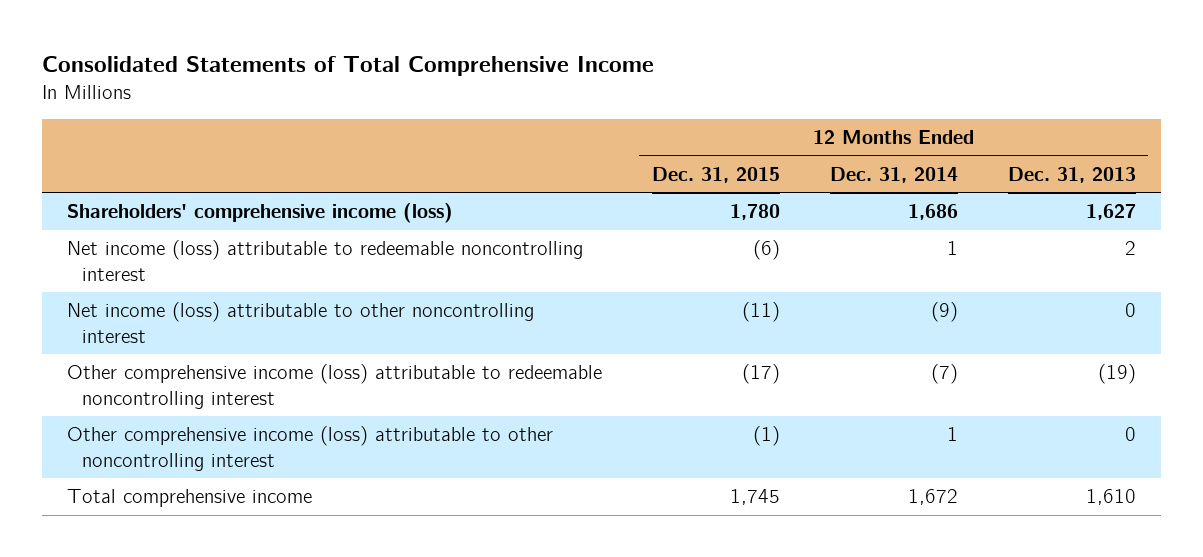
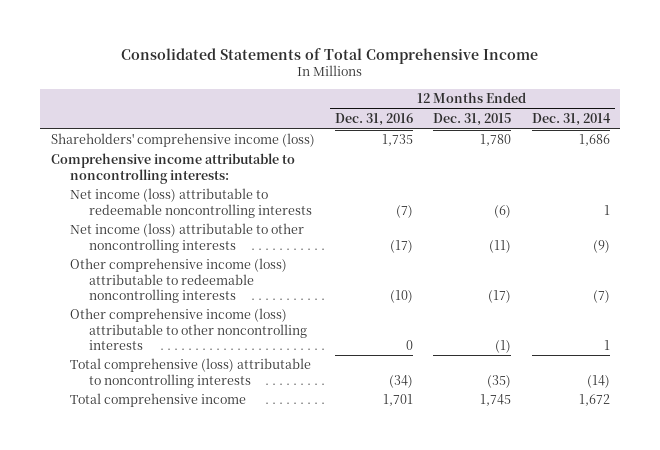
[1007,166,1136,183] Dec. 31, 2013 -> none
none -> [335,113,414,127] Dec. 31, 2016
none -> [50,153,295,184] Comprehensive income attributable to noncontrolling interests:
[66,240,583,281] Net income (loss) attributable to redeemable noncontrolling interest -> [69,188,312,218] Net income (loss) attributable to redeemable noncontrolling interests
[66,302,534,343] Net income (loss) attributable to other noncontrolling interest -> [69,223,304,253] Net income (loss) attributable to other noncontrolling interests
[66,364,602,409] Other comprehensive income (loss) attributable to redeemable noncontrolling interest -> [69,258,287,303] Other comprehensive income (loss) attributable to redeemable noncontrolling interests
[66,426,553,471] Other comprehensive income (loss) attributable to other noncontrolling interest -> [69,308,307,350] Other comprehensive income (loss) attributable to other noncontrolling interests
none -> [69,358,311,388] Total comprehensive (loss) attributable to noncontrolling interests

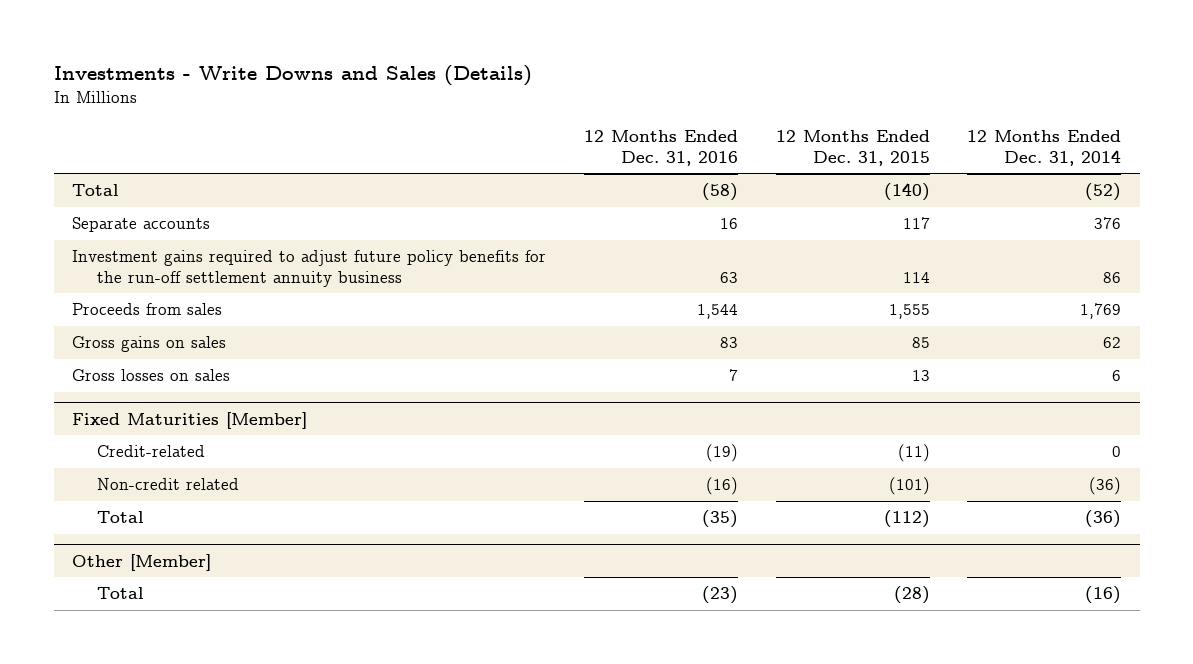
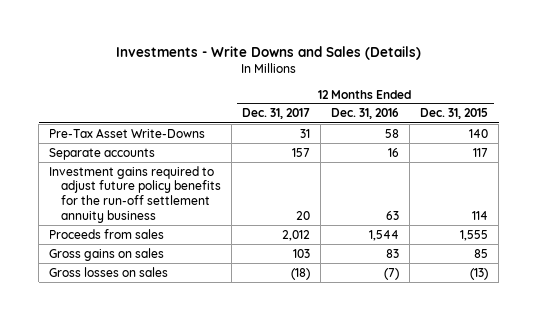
[967,130,1122,166] 12 Months Ended Dec. 31, 2014 -> none
none -> [241,108,310,120] Dec. 31, 2017
[72,184,120,197] Total -> none
none -> [49,127,206,138] Pre-Tax Asset Write-Downs
[72,411,308,429] Fixed Maturities [Member] -> none
[97,445,206,458] Credit-related -> none
[97,478,240,491] Non-credit related -> none
[97,511,145,524] Total -> none
[72,553,212,571] Other [Member] -> none
[97,587,145,600] Total -> none
[728,369,738,382] 7 -> [384,267,400,280] (7)
[911,370,930,382] 13 -> [470,267,489,280] (13)

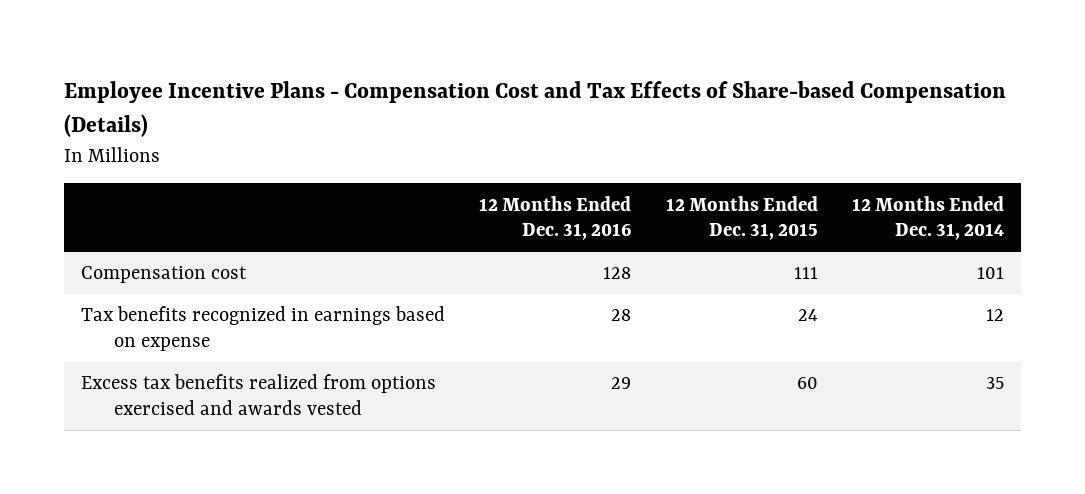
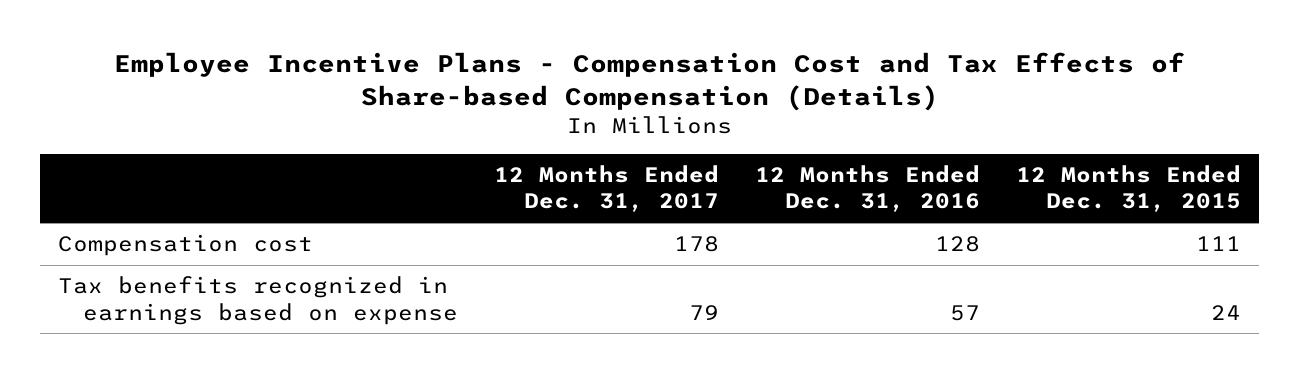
[851,195,1004,241] 12 Months Ended Dec. 31, 2014 -> none
none -> [494,165,720,213] 12 Months Ended Dec. 31, 2017
[81,374,437,416] Excess tax benefits realized from options exercised and awards vested -> none
[611,309,632,322] 28 -> [950,304,981,321] 57

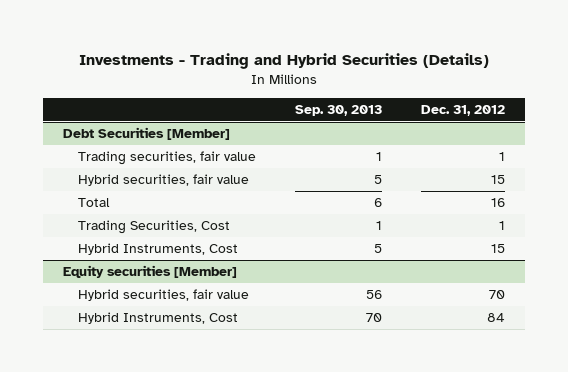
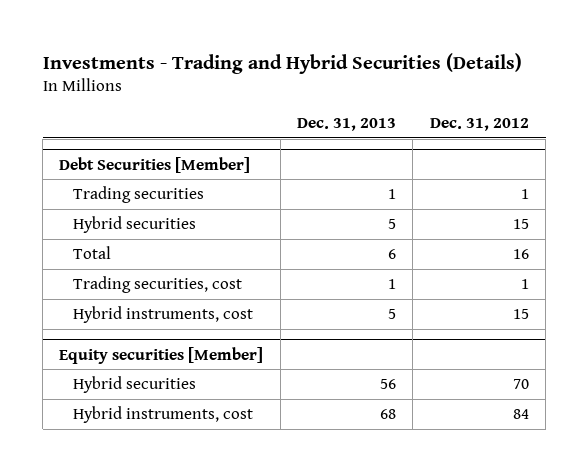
[295,105,383,117] Sep. 30, 2013 -> none
none -> [297,118,397,132] Dec. 31, 2013
[78,151,257,166] Trading securities, fair value -> [73,186,205,204] Trading securities
[78,174,250,187] Hybrid securities, fair value -> [73,216,197,234] Hybrid securities
[78,220,231,235] Trading Securities, Cost -> [73,276,243,294] Trading securities, cost
[78,243,239,256] Hybrid Instruments, Cost -> [73,306,254,324] Hybrid instruments, cost
[78,289,250,302] Hybrid securities, fair value -> [73,376,197,394] Hybrid securities
[78,312,239,325] Hybrid Instruments, Cost -> [73,406,254,424] Hybrid instruments, cost

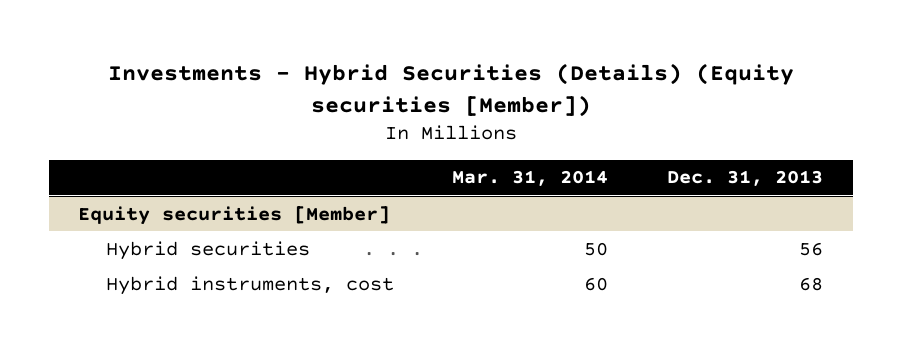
[42,52,522,74] Investments - Trading and Hybrid Securities (Details) -> [107,63,794,117] Investments - Hybrid Securities (Details) (Equity securities [Member])
[429,118,529,132] Dec. 31, 2012 -> none
none -> [452,170,609,187] Mar. 31, 2014
[59,156,251,173] Debt Securities [Member] -> none
[73,186,205,204] Trading securities -> none
[73,216,197,234] Hybrid securities -> none
[73,246,112,260] Total -> none
[73,276,243,294] Trading securities, cost -> none
[73,306,254,324] Hybrid instruments, cost -> none

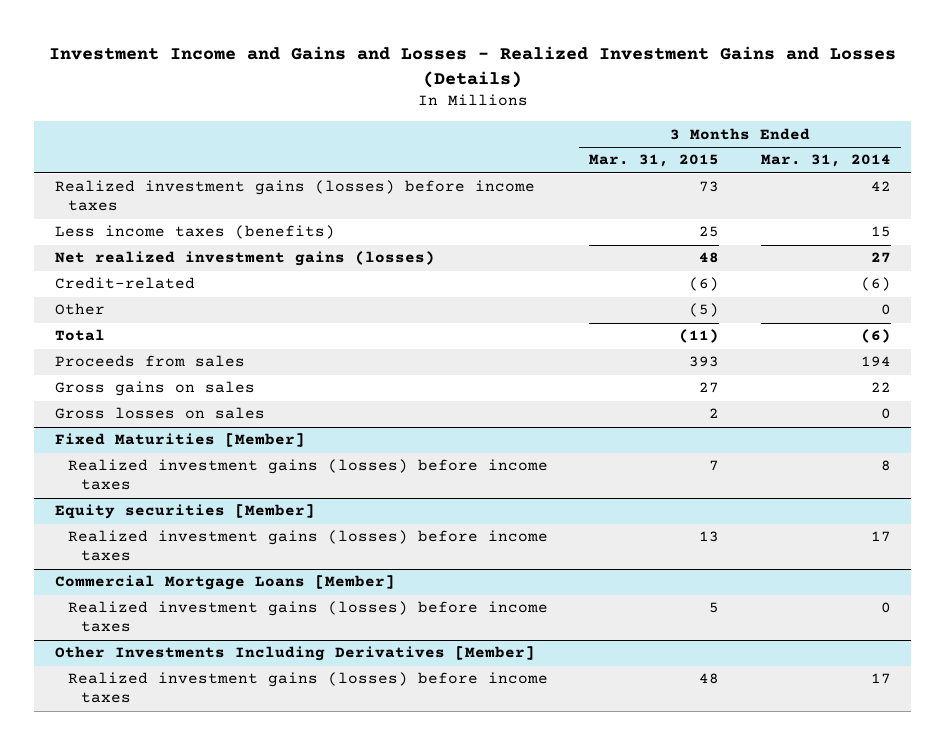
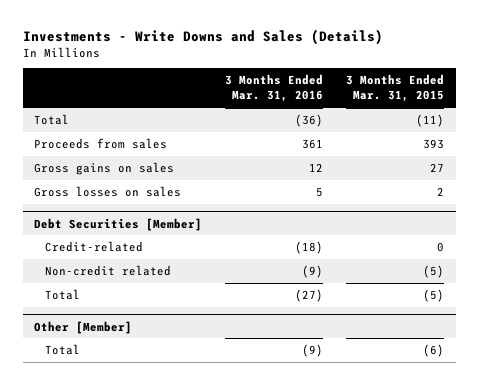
[48,46,896,88] Investment Income and Gains and Losses - Realized Investment Gains and Losses (Details) -> [22,28,383,45] Investments - Write Downs and Sales (Details)
[760,154,891,168] Mar. 31, 2014 -> none
none -> [225,74,324,103] 3 Months Ended Mar. 31, 2016
[54,180,535,212] Realized investment gains (losses) before income taxes -> none
[54,225,335,240] Less income taxes (benefits) -> none
[54,251,435,267] Net realized investment gains (losses) -> none
[54,277,195,290] Credit-related -> none
[54,303,105,316] Other -> none
[67,459,548,491] Realized investment gains (losses) before income taxes -> none
[54,504,315,520] Equity securities [Member] -> none
[67,530,548,562] Realized investment gains (losses) before income taxes -> none
[54,575,395,591] Commercial Mortgage Loans [Member] -> none
[67,601,548,633] Realized investment gains (losses) before income taxes -> none
[54,646,535,662] Other Investments Including Derivatives [Member] -> none
[67,672,548,704] Realized investment gains (losses) before income taxes -> none
[54,433,305,448] Fixed Maturities [Member] -> [34,217,203,231] Debt Securities [Member]
none -> [44,241,143,253] Credit-related
none -> [44,265,171,277] Non-credit related
none -> [44,289,80,301] Total
none -> [34,320,133,334] Other [Member]
none -> [44,344,80,356] Total

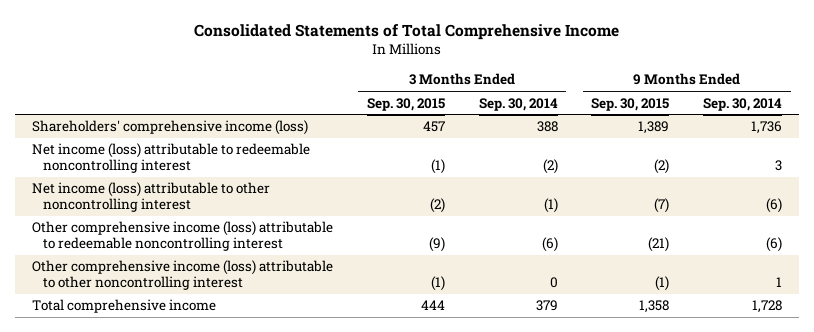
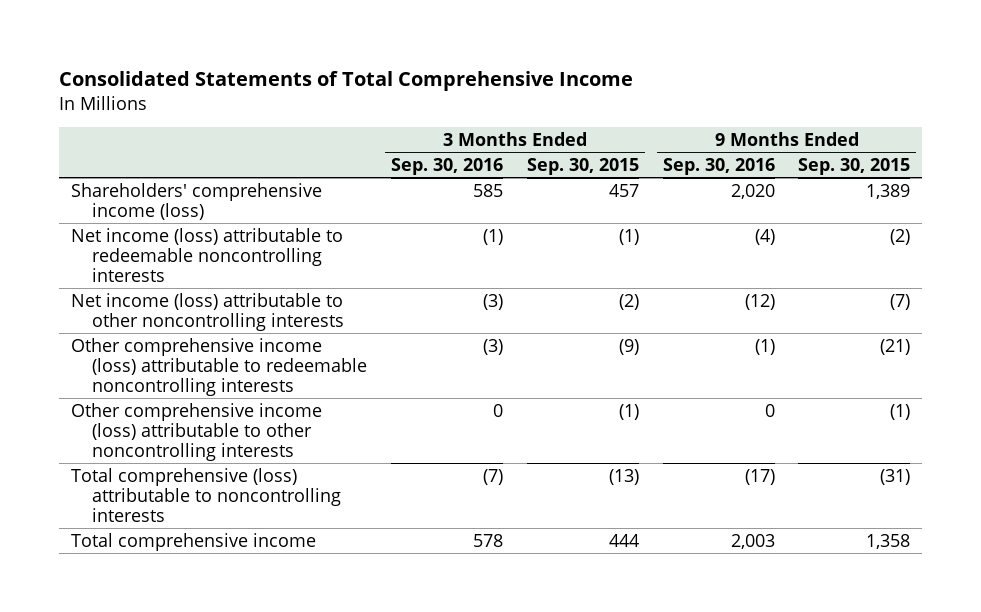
[478,97,558,111] Sep. 30, 2014 -> none
[703,97,783,111] Sep. 30, 2014 -> none
none -> [391,158,504,176] Sep. 30, 2016
none -> [662,158,775,176] Sep. 30, 2016
[32,143,311,174] Net income (loss) attributable to redeemable noncontrolling interest -> [70,227,343,283] Net income (loss) attributable to redeemable noncontrolling interests
[32,182,271,213] Net income (loss) attributable to other noncontrolling interest -> [70,292,345,331] Net income (loss) attributable to other noncontrolling interests
[32,221,334,252] Other comprehensive income (loss) attributable to redeemable noncontrolling interest -> [70,337,368,397] Other comprehensive income (loss) attributable to redeemable noncontrolling interests
[32,260,334,291] Other comprehensive income (loss) attributable to other noncontrolling interest -> [70,402,322,462] Other comprehensive income (loss) attributable to other noncontrolling interests
none -> [70,467,342,523] Total comprehensive (loss) attributable to noncontrolling interests

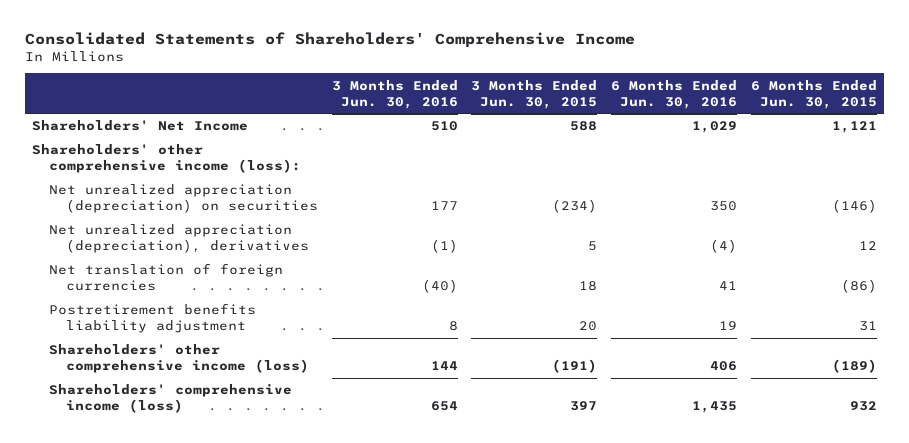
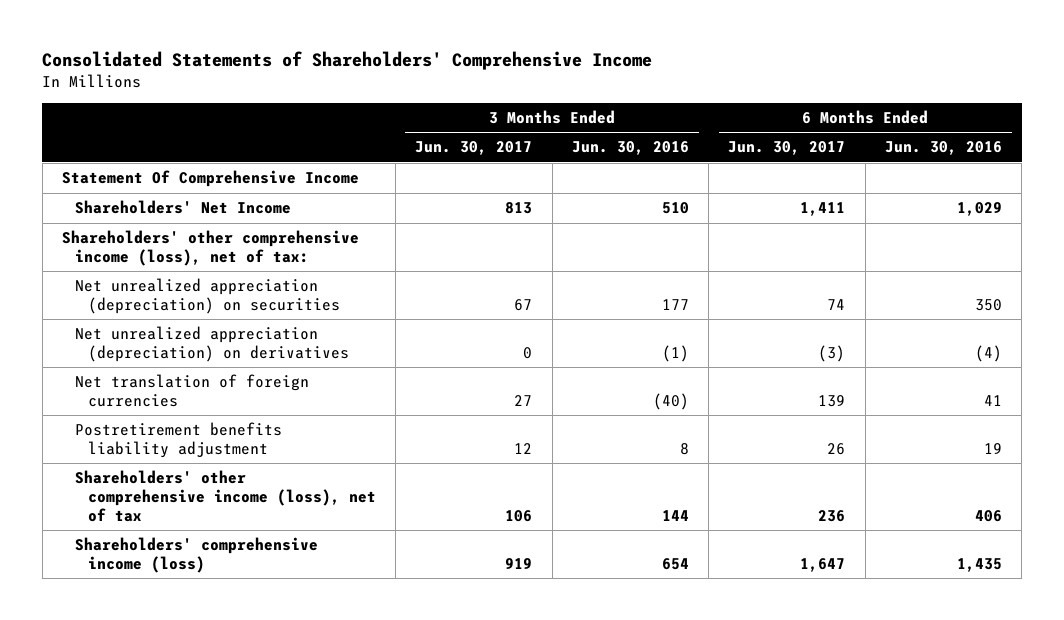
[471,79,598,109] 3 Months Ended Jun. 30, 2015 -> none
[751,79,878,109] 6 Months Ended Jun. 30, 2015 -> none
none -> [415,141,533,156] Jun. 30, 2017
none -> [728,141,846,156] Jun. 30, 2017
none -> [62,170,360,188] Statement Of Comprehensive Income
[31,144,301,174] Shareholders' other comprehensive income (loss): -> [62,230,360,267] Shareholders' other comprehensive income (loss), net of tax:
[48,224,309,254] Net unrealized appreciation (depreciation), derivatives -> [74,326,349,363] Net unrealized appreciation (depreciation) on derivatives
[48,344,309,374] Shareholders' other comprehensive income (loss) -> [74,470,376,523] Shareholders' other comprehensive income (loss), net of tax

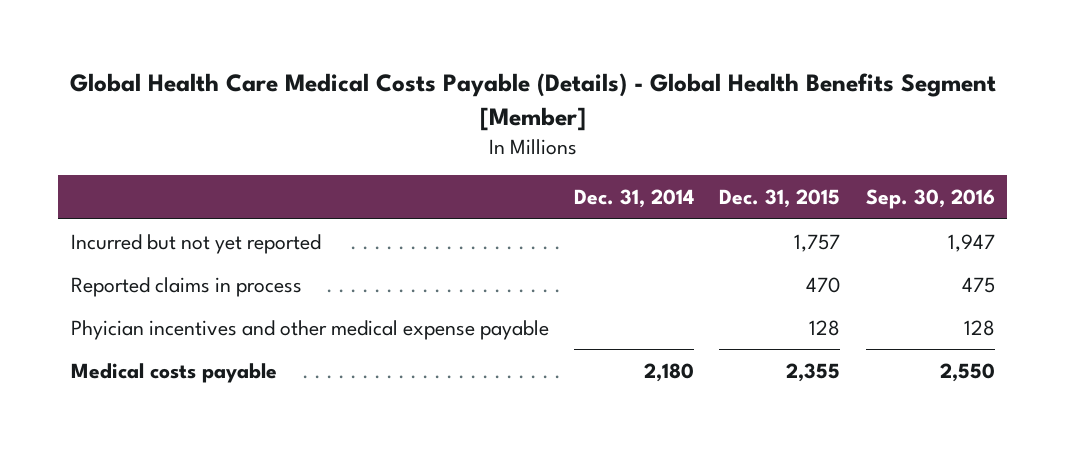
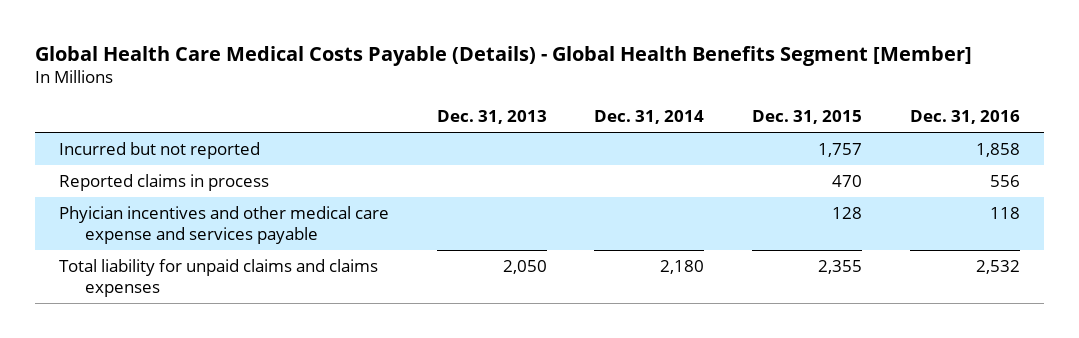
[865,189,995,210] Sep. 30, 2016 -> none
none -> [436,110,547,125] Dec. 31, 2013
none -> [910,110,1021,125] Dec. 31, 2016
[70,233,321,254] Incurred but not yet reported -> [58,141,260,159] Incurred but not reported
[70,319,549,340] Phyician incentives and other medical expense payable -> [58,205,389,245] Phyician incentives and other medical care expense and services payable
[70,362,277,383] Medical costs payable -> [58,258,378,298] Total liability for unpaid claims and claims expenses

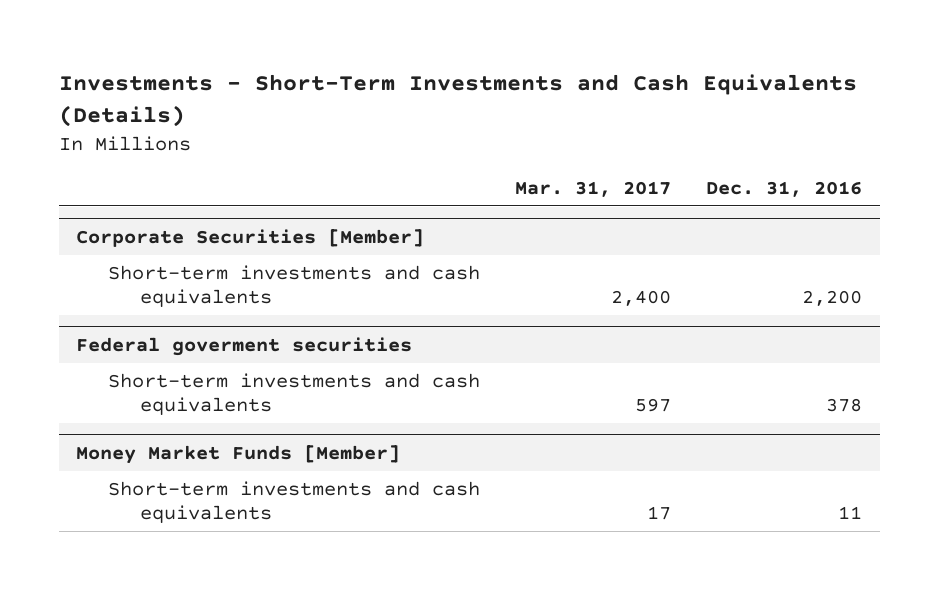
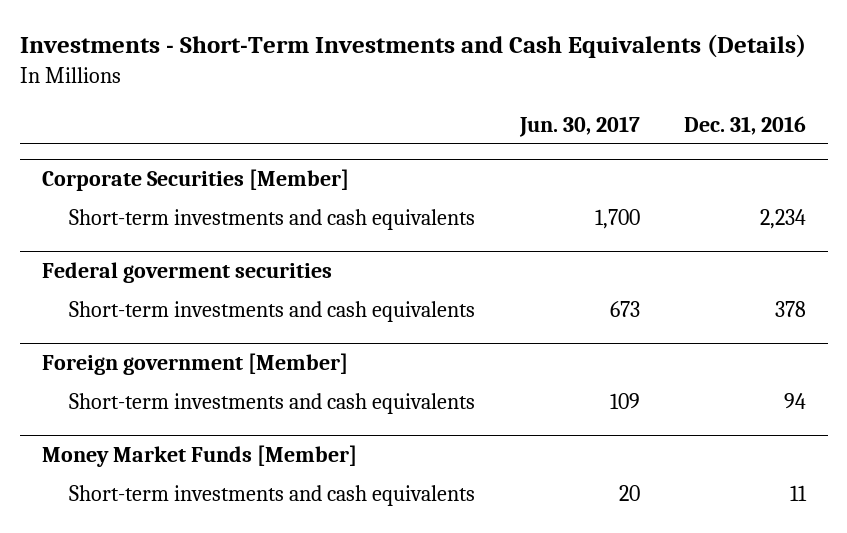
[515,181,672,198] Mar. 31, 2017 -> none
none -> [518,115,640,137] Jun. 30, 2017
[802,289,863,306] 2,200 -> [759,208,806,229] 2,234
none -> [41,352,348,375] Foreign government [Member]
none -> [69,392,476,414] Short-term investments and cash equivalents

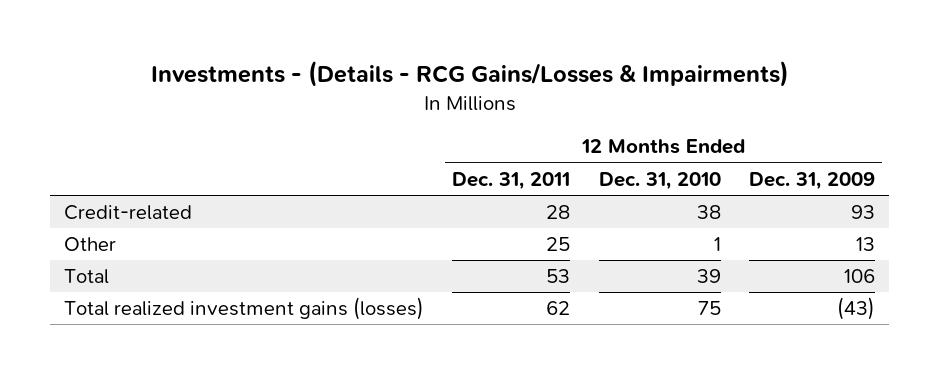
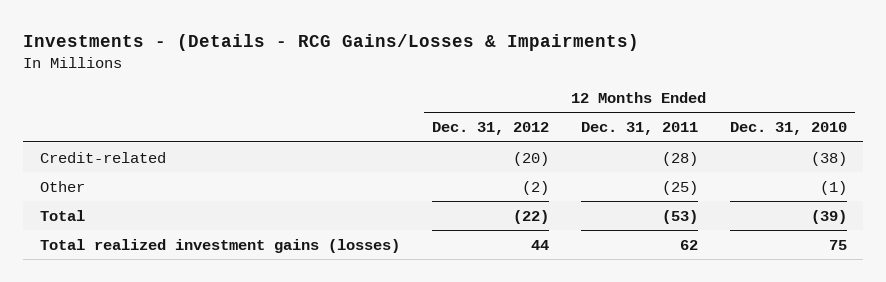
[748,171,875,190] Dec. 31, 2009 -> none
none -> [431,122,549,136] Dec. 31, 2012
[546,205,571,220] 28 -> [661,151,698,166] (28)
[696,205,721,220] 38 -> [810,151,847,166] (38)
[546,237,571,252] 25 -> [661,180,698,195] (25)
[713,237,721,252] 1 -> [819,180,847,195] (1)
[546,269,571,284] 53 -> [661,209,698,224] (53)
[696,269,721,284] 39 -> [810,209,847,224] (39)

